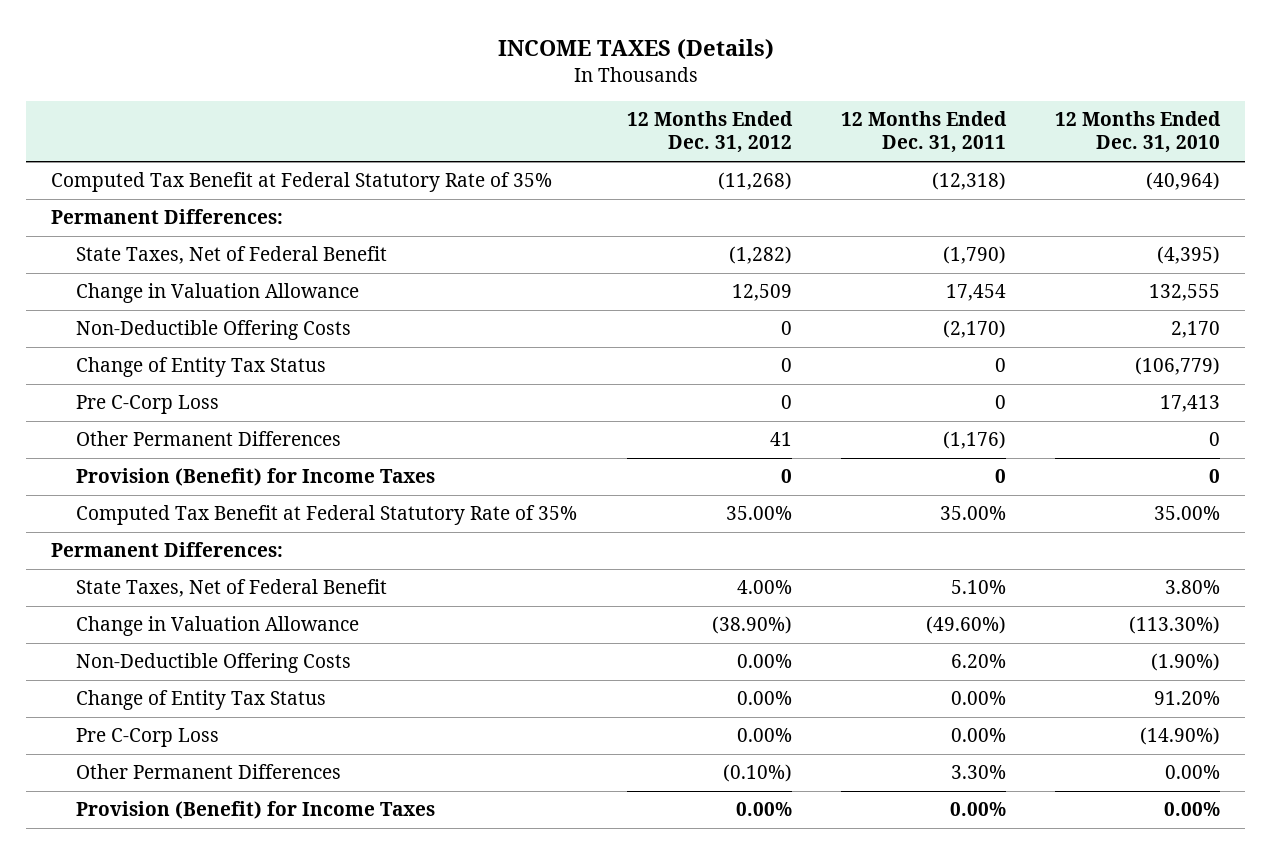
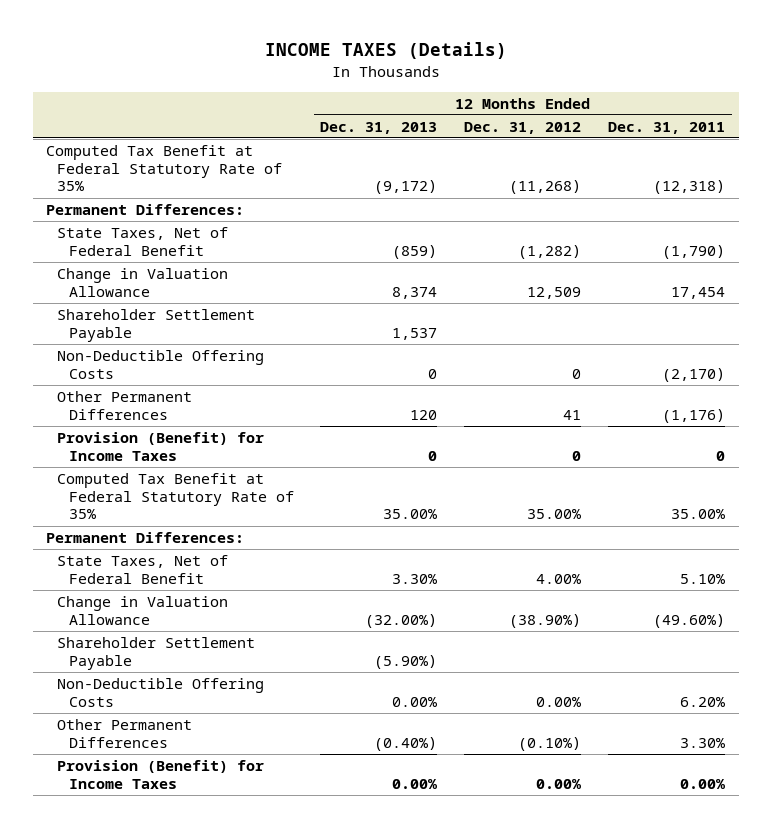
[1055,111,1222,154] 12 Months Ended Dec. 31, 2010 -> none
none -> [320,121,438,134] Dec. 31, 2013
none -> [57,309,256,342] Shareholder Settlement Payable
[76,357,327,378] Change of Entity Tax Status -> none
[76,395,220,415] Pre C-Corp Loss -> none
none -> [57,637,256,670] Shareholder Settlement Payable
[76,690,327,711] Change of Entity Tax Status -> none
[76,728,220,748] Pre C-Corp Loss -> none

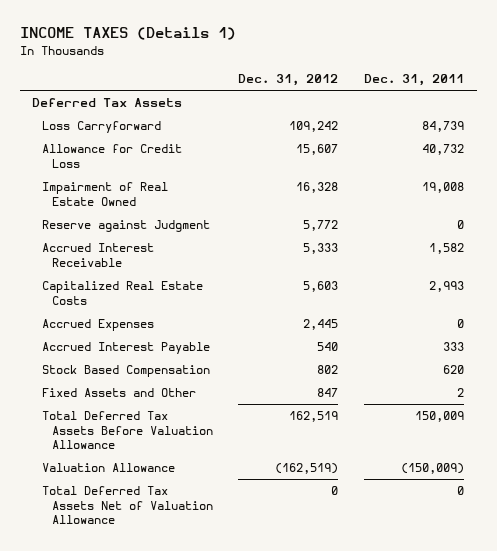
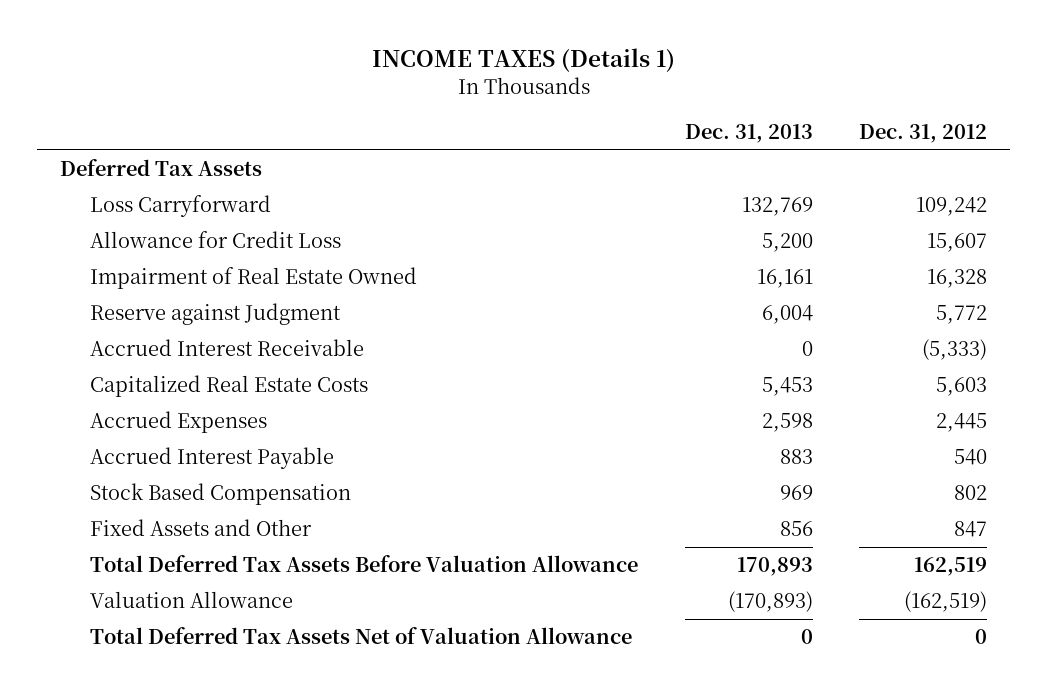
[364,74,465,87] Dec. 31, 2011 -> none
none -> [684,123,813,143] Dec. 31, 2013
[303,243,339,255] 5,333 -> [922,339,988,361] (5,333)

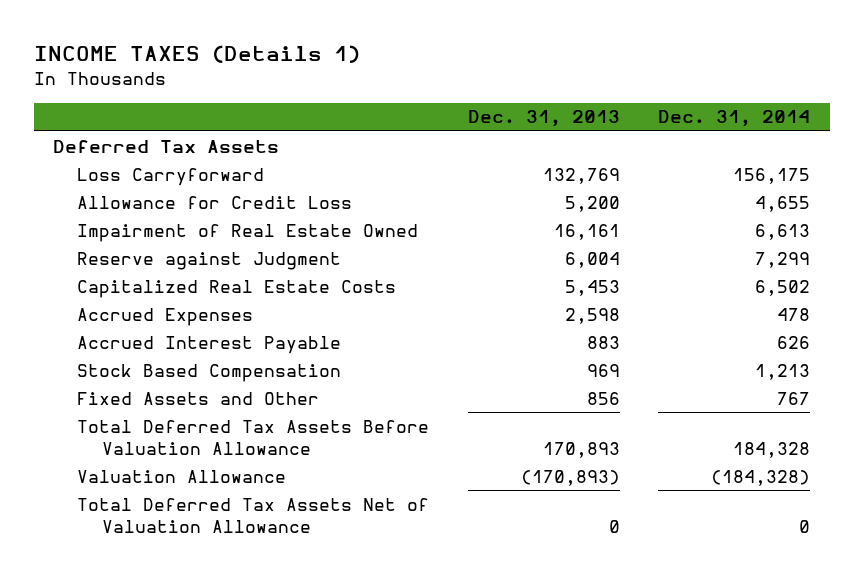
[859,123,988,143] Dec. 31, 2012 -> none
none -> [658,110,811,128] Dec. 31, 2014
[90,339,365,357] Accrued Interest Receivable -> none

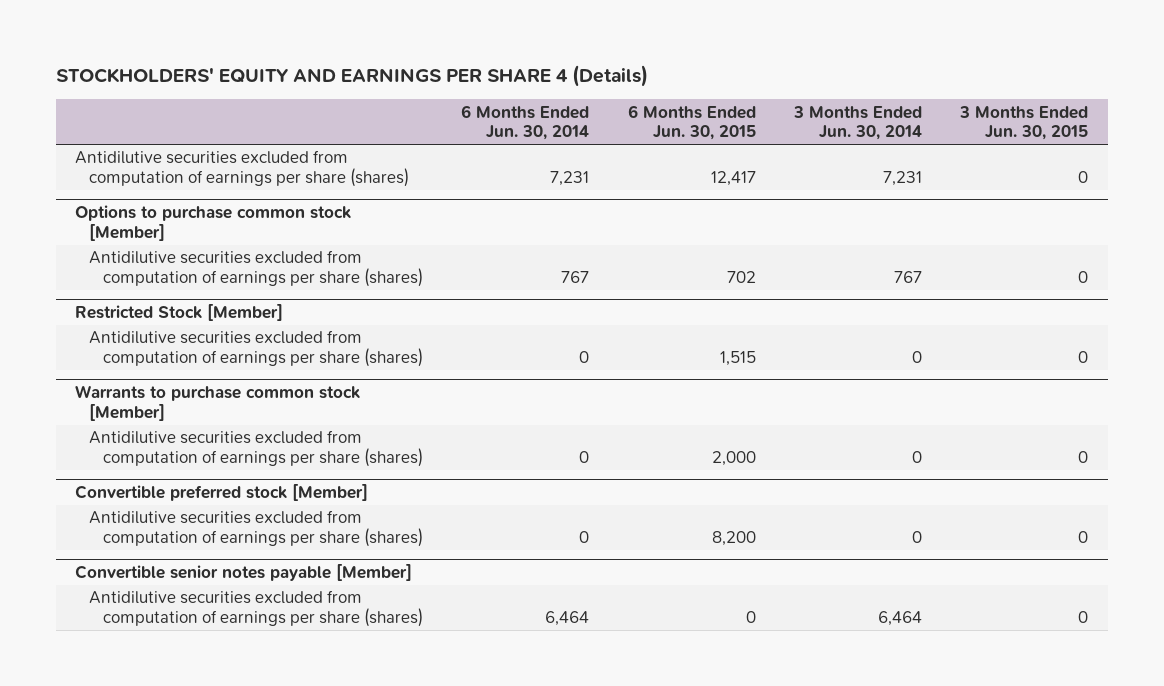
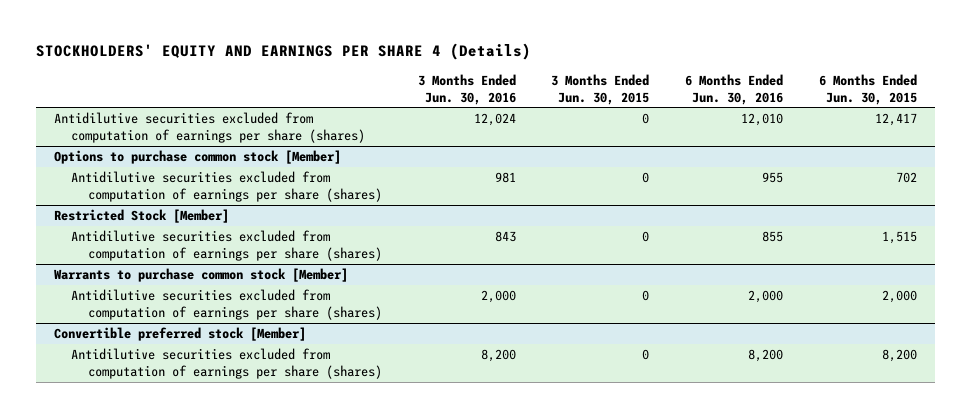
[461,104,590,141] 6 Months Ended Jun. 30, 2014 -> none
[792,105,922,141] 3 Months Ended Jun. 30, 2014 -> none
none -> [417,73,516,105] 3 Months Ended Jun. 30, 2016
none -> [685,73,784,105] 6 Months Ended Jun. 30, 2016
[75,564,413,582] Convertible senior notes payable [Member] -> none
[88,590,423,627] Antidilutive securities excluded from computation of earnings per share (shares) -> none

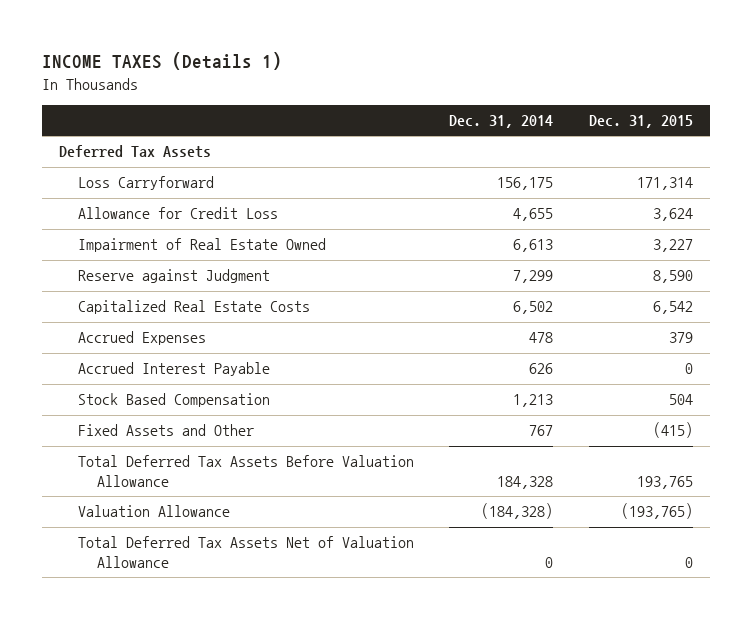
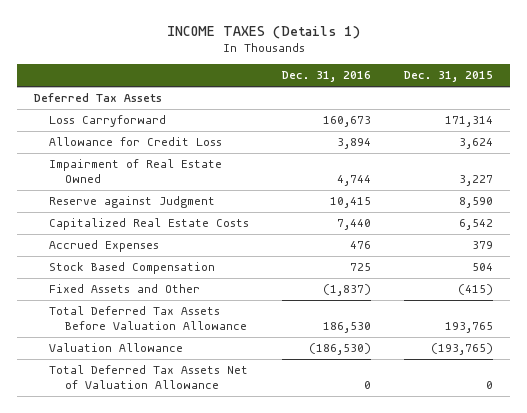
[449,115,554,129] Dec. 31, 2014 -> none
none -> [282,71,372,83] Dec. 31, 2016
[78,362,271,377] Accrued Interest Payable -> none

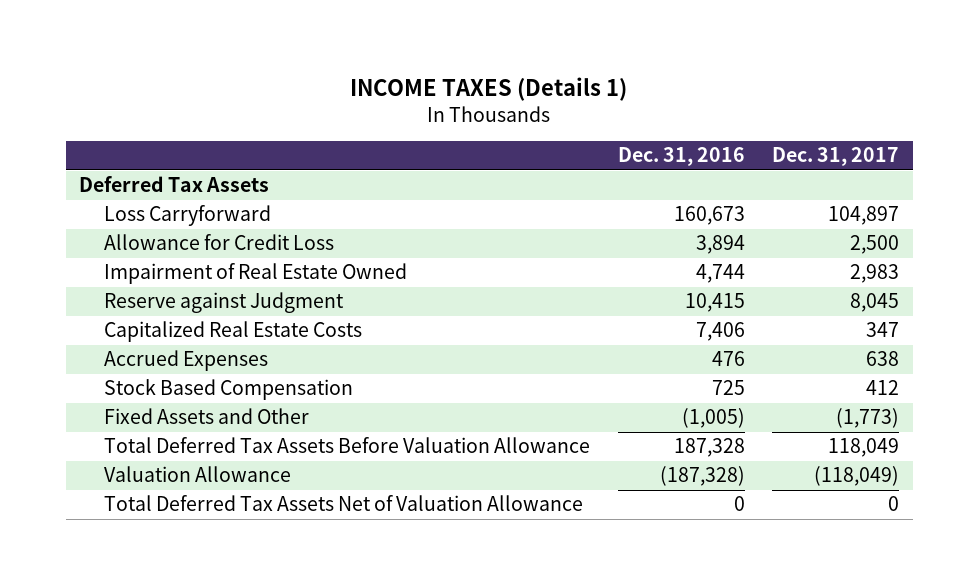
[404,71,494,83] Dec. 31, 2015 -> none
none -> [772,147,900,167] Dec. 31, 2017
[337,219,372,231] 7,440 -> [695,322,745,342] 7,406
[323,284,372,297] (1,837) -> [681,408,745,429] (1,005)
[323,321,372,333] 186,530 -> [673,438,745,458] 187,328
[309,343,372,356] (186,530) -> [659,466,745,487] (187,328)

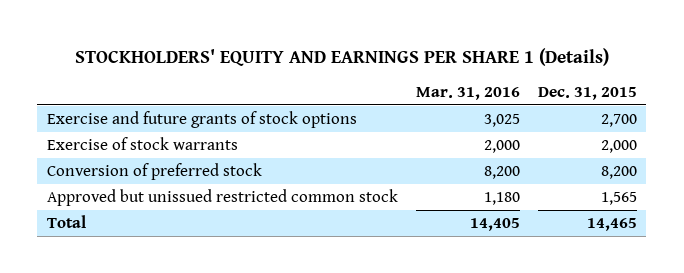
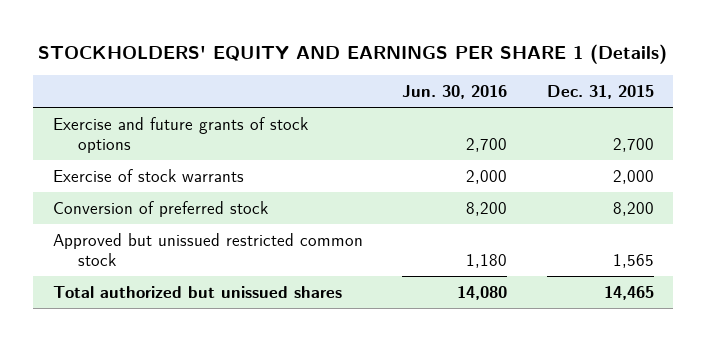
[415,86,520,100] Mar. 31, 2016 -> none
none -> [402,84,508,99] Jun. 30, 2016
[46,214,86,228] Total -> [53,285,343,298] Total authorized but unissued shares

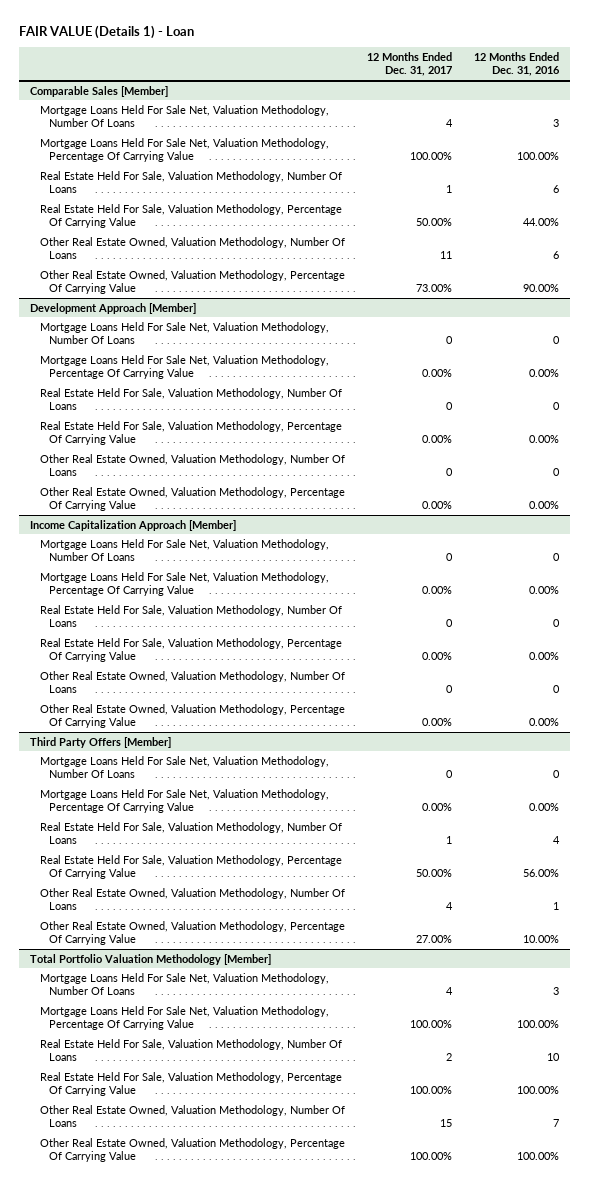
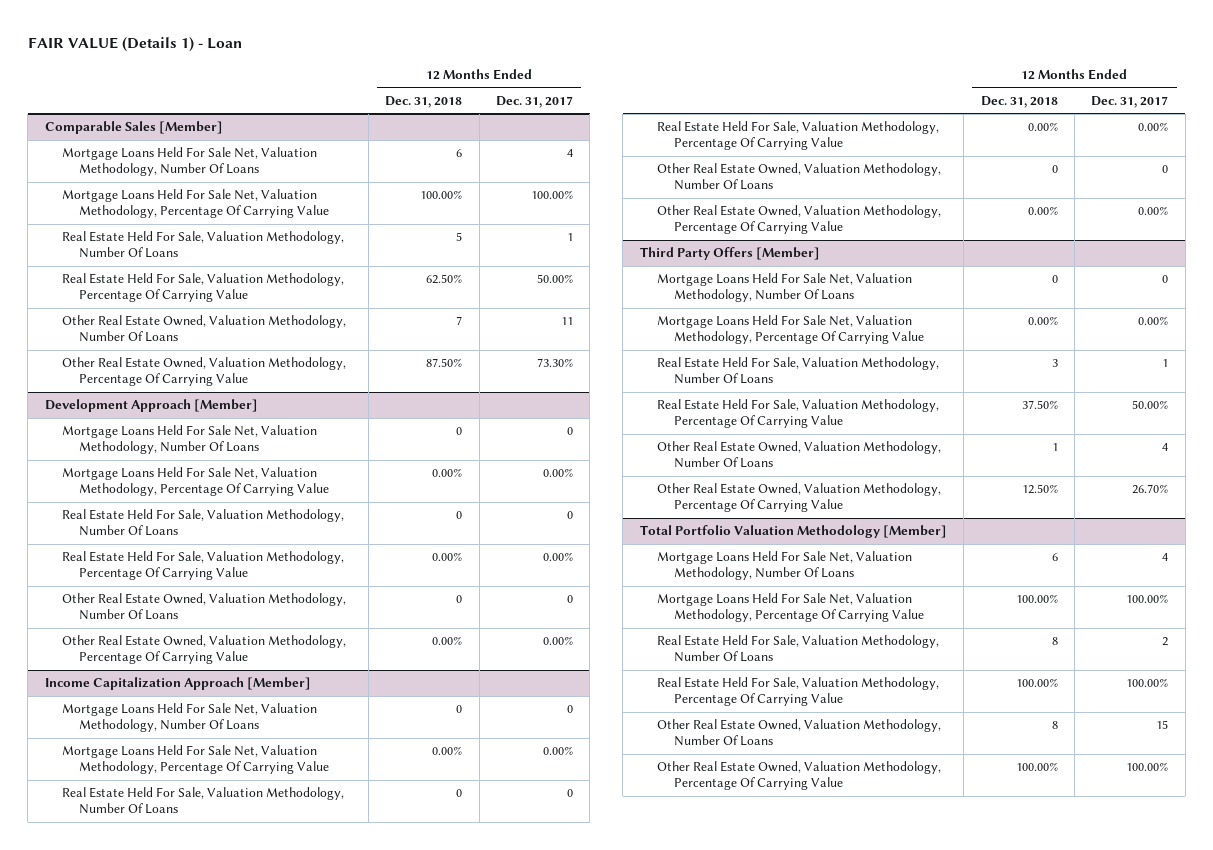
[474,52,561,77] 12 Months Ended Dec. 31, 2016 -> none
none -> [385,95,463,108] Dec. 31, 2018
[415,284,452,293] 73.00% -> [536,358,573,368] 73.30%
[415,935,452,944] 27.00% -> [1132,484,1169,495] 26.70%

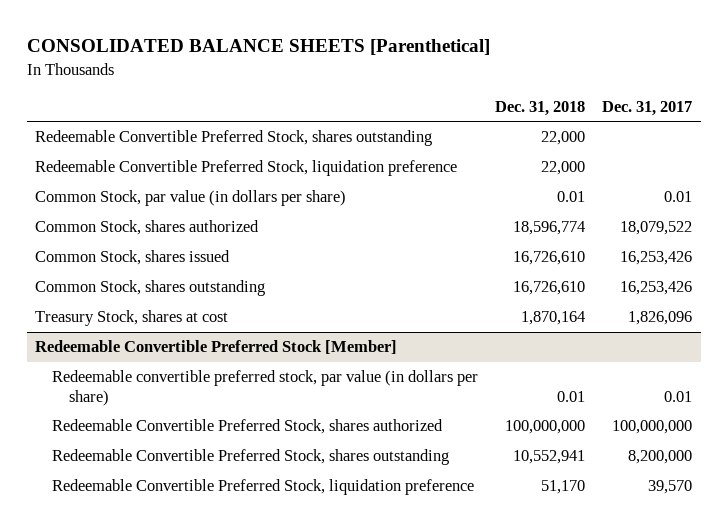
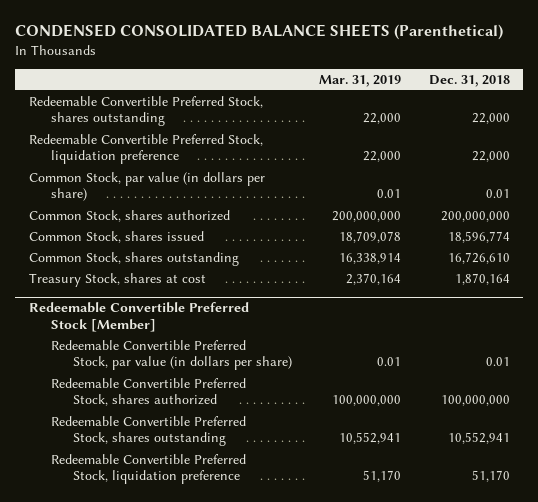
[26,39,490,56] CONSOLIDATED BALANCE SHEETS [Parenthetical] -> [14,24,503,41] CONDENSED CONSOLIDATED BALANCE SHEETS (Parenthetical)
[602,100,693,116] Dec. 31, 2017 -> none
none -> [319,74,402,87] Mar. 31, 2019
[513,221,586,236] 18,596,774 -> [440,211,510,223] 200,000,000
[513,251,586,266] 16,726,610 -> [447,231,510,244] 18,596,774
[52,370,479,406] Redeemable convertible preferred stock, par value (in dollars per share) -> [50,340,292,371] Redeemable Convertible Preferred Stock, par value (in dollars per share)

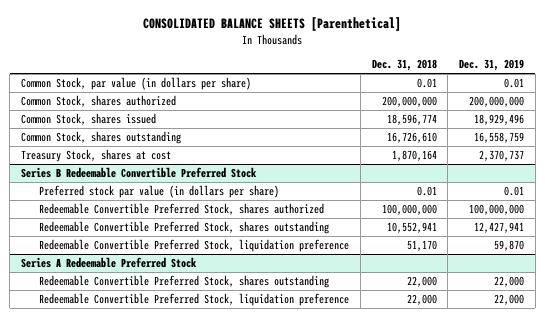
[14,24,503,41] CONDENSED CONSOLIDATED BALANCE SHEETS (Parenthetical) -> [143,16,402,31] CONSOLIDATED BALANCE SHEETS [Parenthetical]
[319,74,402,87] Mar. 31, 2019 -> none
none -> [458,59,524,72] Dec. 31, 2019
[28,96,263,127] Redeemable Convertible Preferred Stock, shares outstanding -> none
[28,134,263,165] Redeemable Convertible Preferred Stock, liquidation preference -> none
[28,302,249,332] Redeemable Convertible Preferred Stock [Member] -> [20,167,257,179] Series B Redeemable Convertible Preferred Stock
[50,340,292,371] Redeemable Convertible Preferred Stock, par value (in dollars per share) -> [39,185,280,199] Preferred stock par value (in dollars per share)
none -> [20,257,197,269] Series A Redeemable Preferred Stock
none -> [39,275,330,289] Redeemable Convertible Preferred Stock, shares outstanding
none -> [39,293,350,307] Redeemable Convertible Preferred Stock, liquidation preference

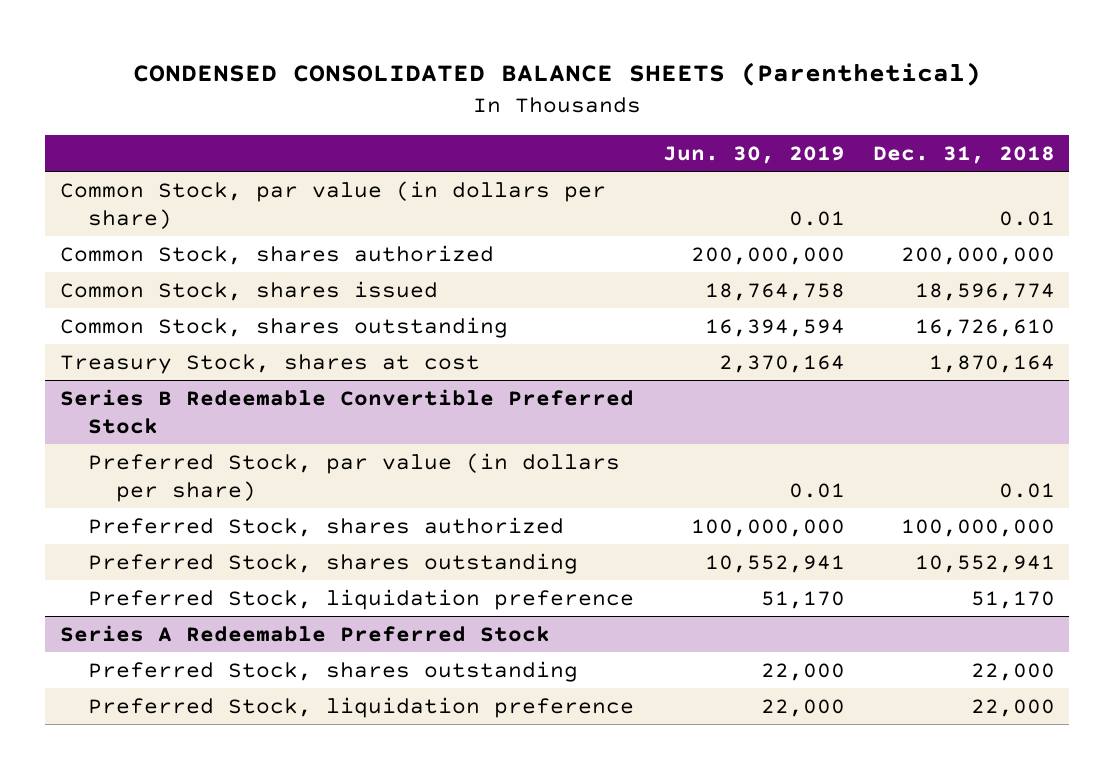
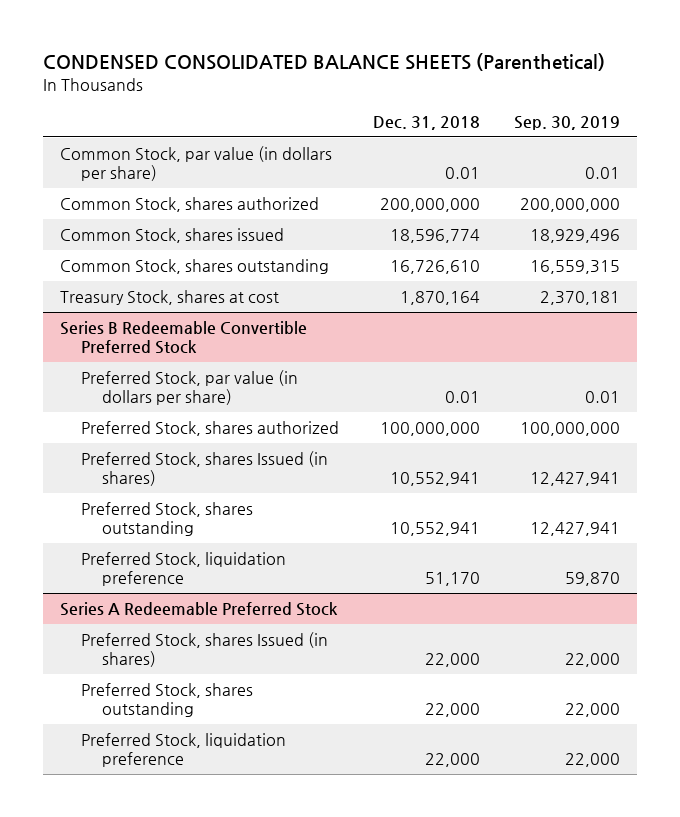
[662,146,845,165] Jun. 30, 2019 -> none
none -> [513,115,620,130] Sep. 30, 2019
none -> [80,451,328,486] Preferred Stock, shares Issued (in shares)
none -> [80,632,328,667] Preferred Stock, shares Issued (in shares)

